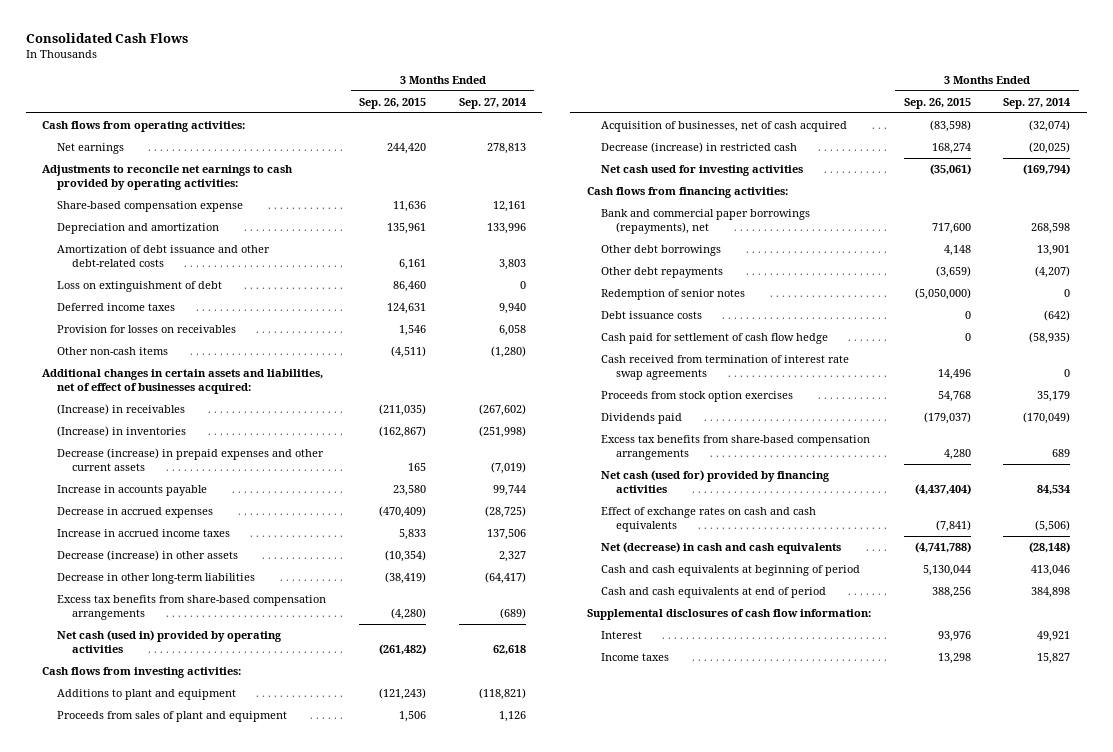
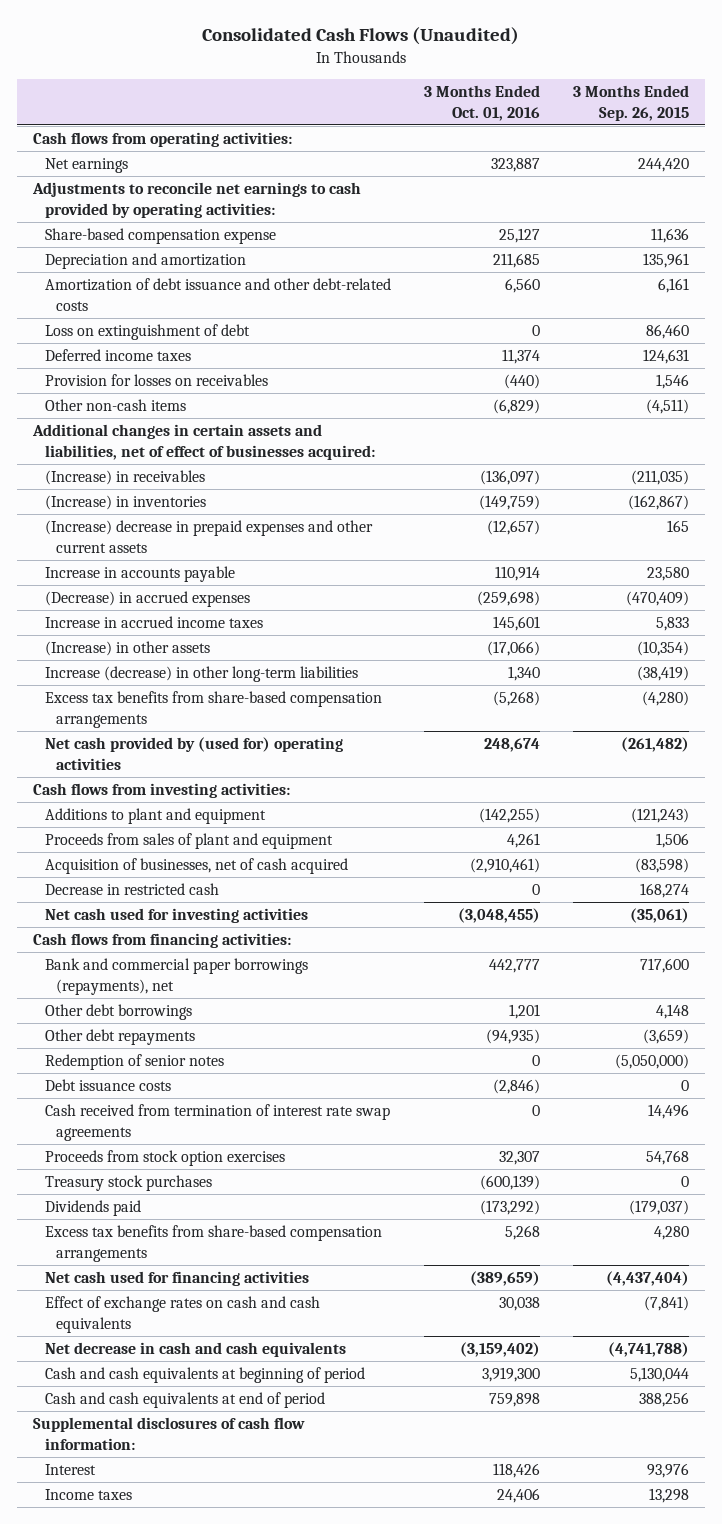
[25,33,188,44] Consolidated Cash Flows -> [202,27,520,46] Consolidated Cash Flows (Unaudited)
[459,97,527,109] Sep. 27, 2014 -> none
none -> [423,85,540,121] 3 Months Ended Oct. 01, 2016
[56,447,324,471] Decrease (increase) in prepaid expenses and other current assets -> [44,520,373,553] (Increase) decrease in prepaid expenses and other current assets
[56,506,213,518] Decrease in accrued expenses -> [44,591,250,608] (Decrease) in accrued expenses
[56,549,238,561] Decrease (increase) in other assets -> [44,641,210,657] (Increase) in other assets
[56,572,255,584] Decrease in other long-term liabilities -> [44,666,358,683] Increase (decrease) in other long-term liabilities
[56,629,282,653] Net cash (used in) provided by operating activities -> [44,737,343,770] Net cash provided by (used for) operating activities
[601,141,798,153] Decrease (increase) in restricted cash -> [44,883,219,896] Decrease in restricted cash
[601,332,829,344] Cash paid for settlement of cash flow hedge -> none
none -> [44,1175,212,1192] Treasury stock purchases
[601,469,831,493] Net cash (used for) provided by financing activities -> [44,1271,309,1287] Net cash used for financing activities
[601,541,842,554] Net (decrease) in cash and cash equivalents -> [44,1342,346,1358] Net decrease in cash and cash equivalents

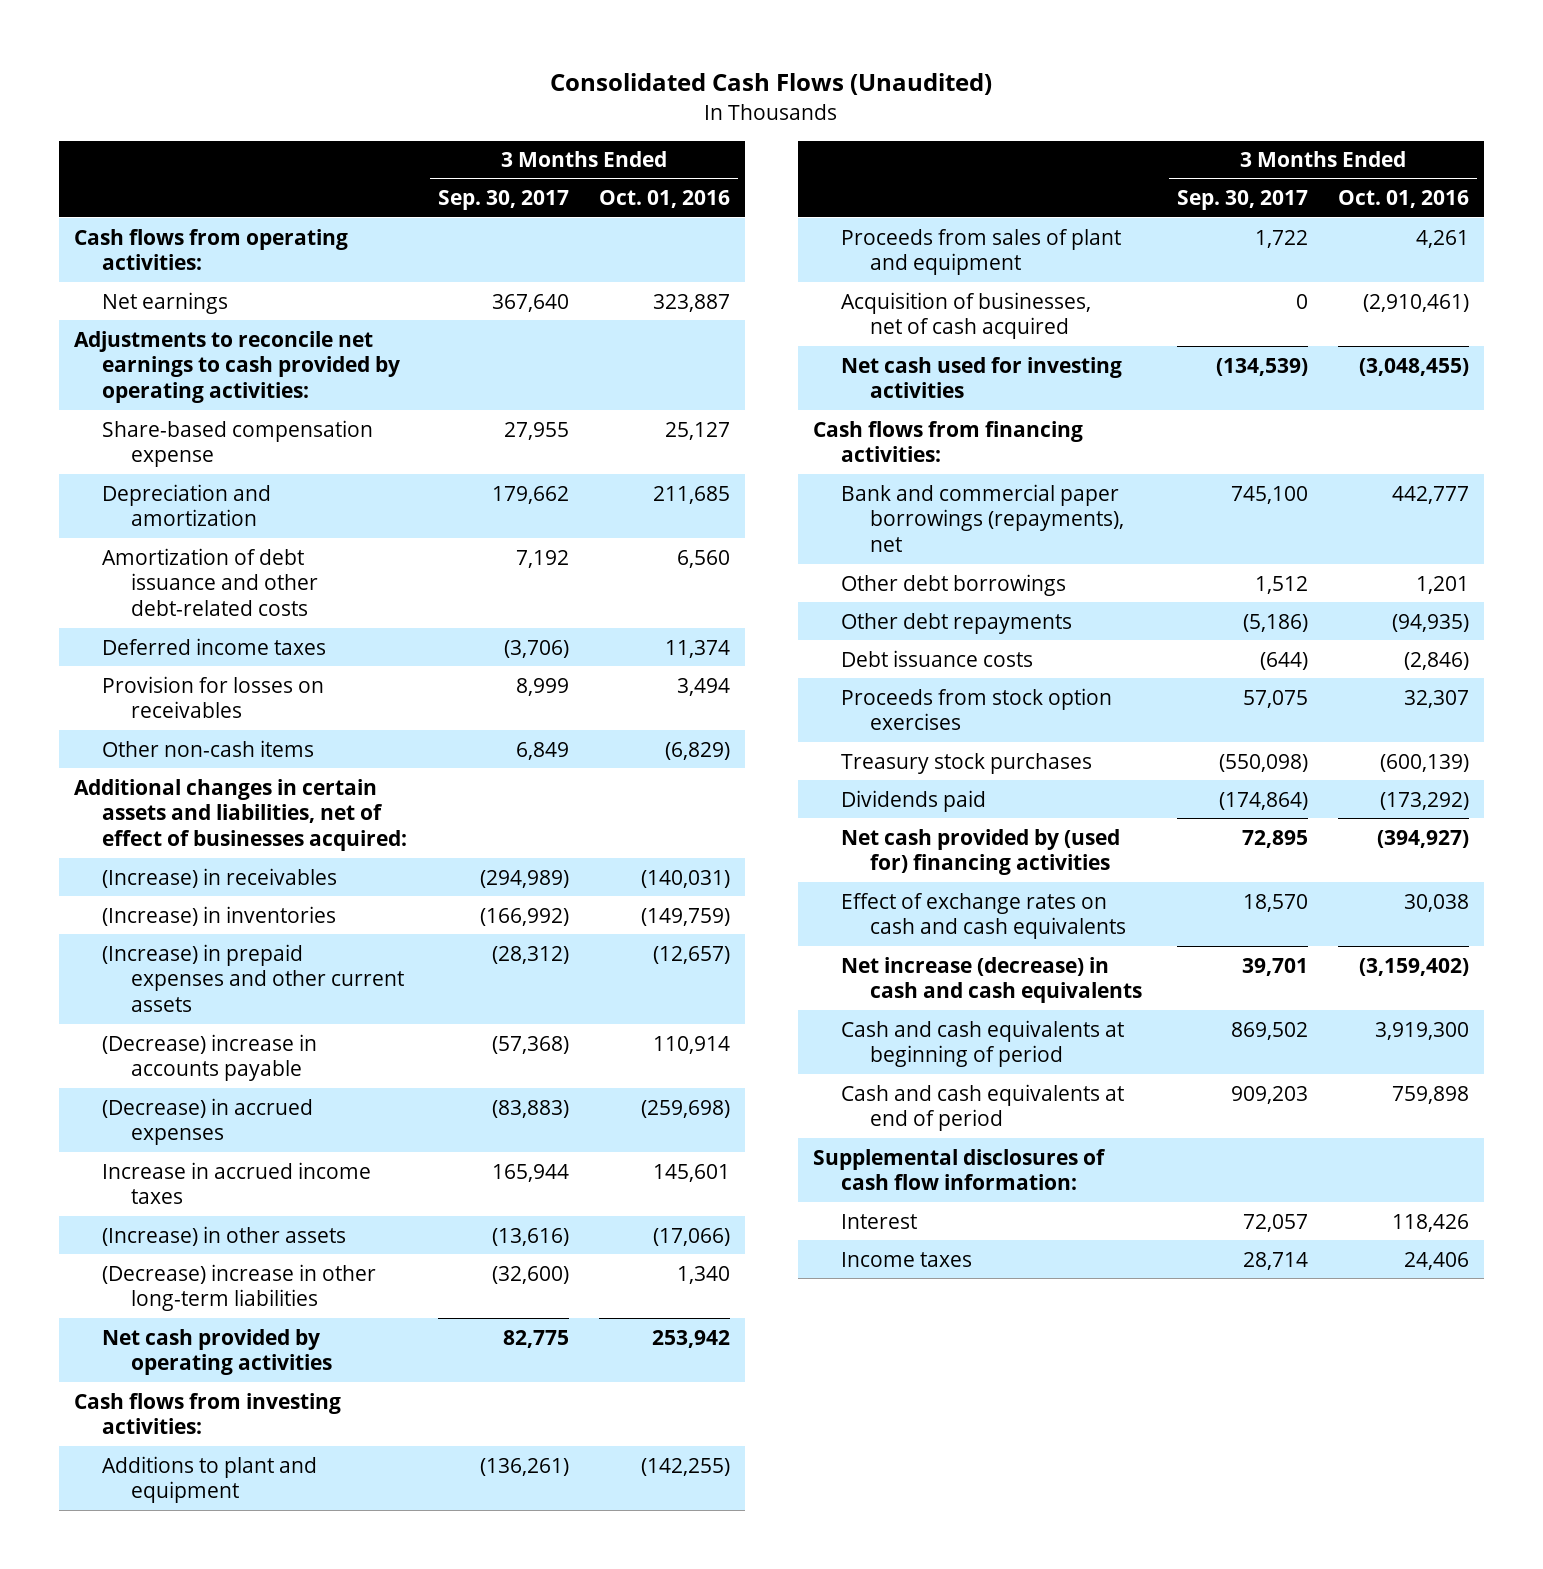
[572,85,689,121] 3 Months Ended Sep. 26, 2015 -> none
none -> [437,190,569,211] Sep. 30, 2017
[44,324,250,341] Loss on extinguishment of debt -> none
[503,374,540,390] (440) -> [677,677,731,696] 3,494
[479,470,540,486] (136,097) -> [641,869,731,888] (140,031)
[44,520,373,553] (Increase) decrease in prepaid expenses and other current assets -> [102,943,404,1013] (Increase) in prepaid expenses and other current assets
[44,566,235,583] Increase in accounts payable -> [102,1033,318,1082] (Decrease) increase in accounts payable
[44,691,382,728] Excess tax benefits from share-based compensation arrangements -> none
[44,666,358,683] Increase (decrease) in other long-term liabilities -> [102,1263,377,1312] (Decrease) increase in other long-term liabilities
[44,737,343,770] Net cash provided by (used for) operating activities -> [102,1328,332,1376] Net cash provided by operating activities
[483,738,540,753] 248,674 -> [652,1329,731,1348] 253,942
[44,883,219,896] Decrease in restricted cash -> none
[44,1054,224,1071] Redemption of senior notes -> none
[44,1104,390,1141] Cash received from termination of interest rate swap agreements -> none
[44,1225,382,1262] Excess tax benefits from share-based compensation arrangements -> none
[44,1271,309,1287] Net cash used for financing activities -> [841,828,1121,876] Net cash provided by (used for) financing activities
[469,1271,540,1287] (389,659) -> [1377,829,1470,848] (394,927)
[44,1342,346,1358] Net decrease in cash and cash equivalents -> [841,956,1142,1004] Net increase (decrease) in cash and cash equivalents

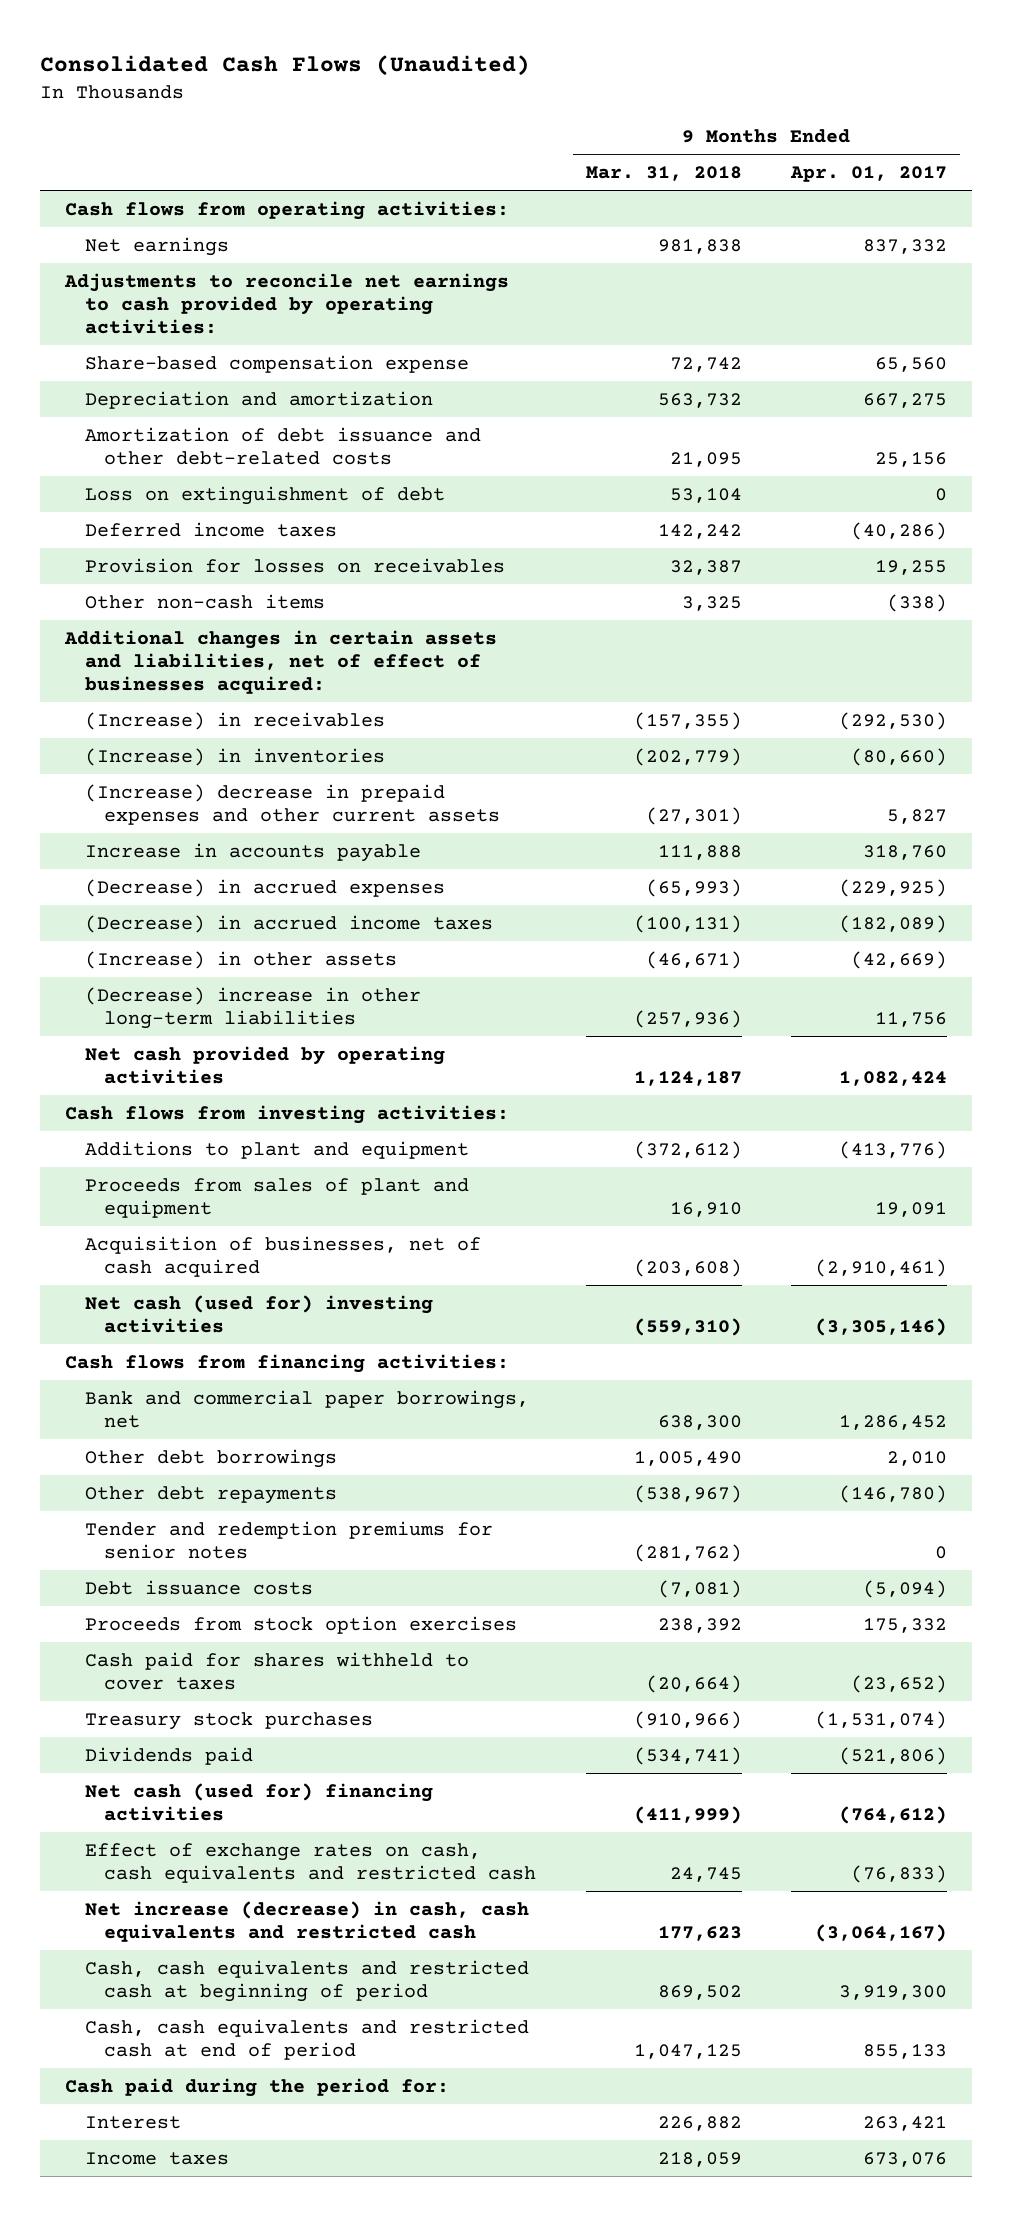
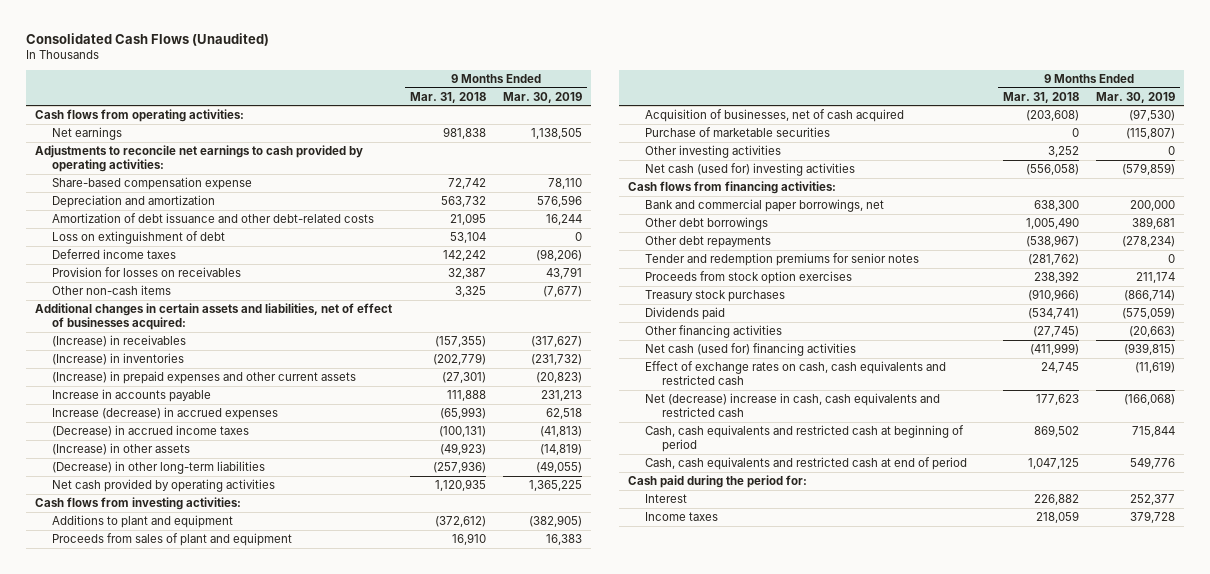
[790,166,948,183] Apr. 01, 2017 -> none
none -> [503,91,583,103] Mar. 30, 2019
[84,783,501,825] (Increase) decrease in prepaid expenses and other current assets -> [51,370,356,384] (Increase) in prepaid expenses and other current assets
[84,878,445,897] (Decrease) in accrued expenses -> [51,406,278,420] Increase (decrease) in accrued expenses
[645,950,742,969] (46,671) -> [439,442,486,455] (49,923)
[84,986,421,1029] (Decrease) increase in other long-term liabilities -> [51,460,265,474] (Decrease) in other long-term liabilities
[633,1070,742,1086] 1,124,187 -> [434,478,486,491] 1,120,935
none -> [644,126,830,137] Purchase of marketable securities
none -> [644,144,781,158] Other investing activities
[633,1317,742,1336] (559,310) -> [1025,163,1079,175] (556,058)
[84,1579,313,1595] Debt issuance costs -> none
[84,1651,469,1690] Cash paid for shares withheld to cover taxes -> none
none -> [644,324,782,338] Other financing activities
[84,1900,529,1942] Net increase (decrease) in cash, cash equivalents and restricted cash -> [644,392,940,418] Net (decrease) increase in cash, cash equivalents and restricted cash

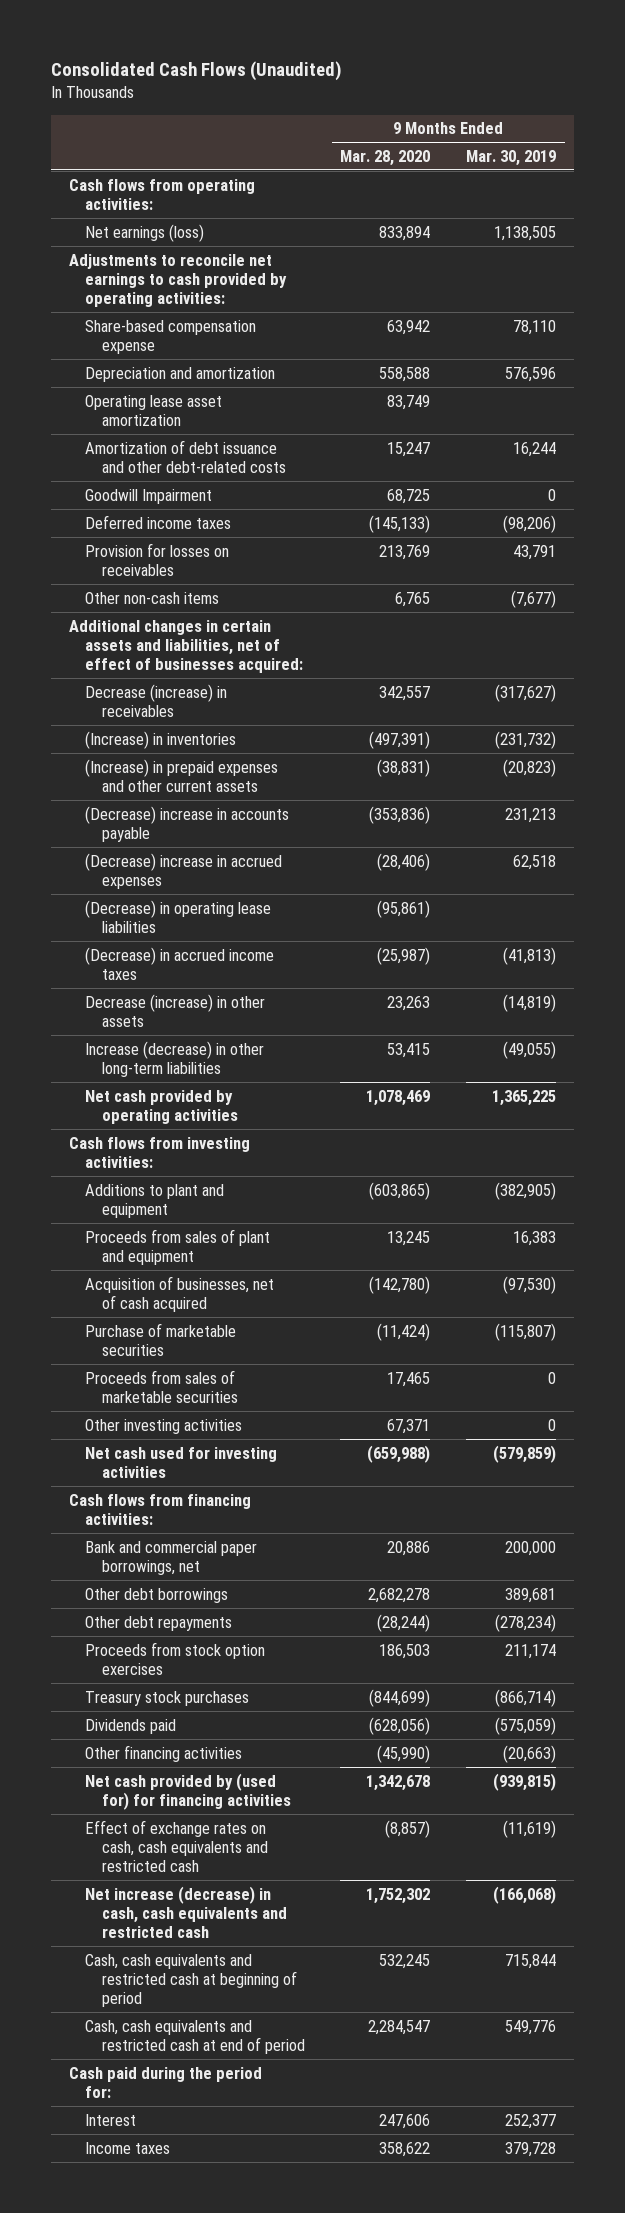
[409,91,486,103] Mar. 31, 2018 -> none
none -> [340,149,431,166] Mar. 28, 2020
[51,126,122,140] Net earnings -> [85,223,205,242] Net earnings (loss)
none -> [85,394,223,426] Operating lease asset amortization
[51,230,225,244] Loss on extinguishment of debt -> none
none -> [85,488,213,504] Goodwill Impairment
[51,334,186,347] (Increase) in receivables -> [85,683,228,717] Decrease (increase) in receivables
[51,388,211,402] Increase in accounts payable -> [85,805,290,842] (Decrease) increase in accounts payable
[51,406,278,420] Increase (decrease) in accrued expenses -> [85,852,283,889] (Decrease) increase in accrued expenses
none -> [85,899,272,933] (Decrease) in operating lease liabilities
[51,442,190,455] (Increase) in other assets -> [85,993,266,1027] Decrease (increase) in other assets
[51,460,265,474] (Decrease) in other long-term liabilities -> [85,1040,265,1077] Increase (decrease) in other long-term liabilities
none -> [85,1369,238,1403] Proceeds from sales of marketable securities
[644,162,855,176] Net cash (used for) investing activities -> [85,1446,278,1478] Net cash used for investing activities
[644,252,919,266] Tender and redemption premiums for senior notes -> none
[644,342,856,356] Net cash (used for) financing activities -> [85,1772,291,1810] Net cash provided by (used for) for financing activities
[644,392,940,418] Net (decrease) increase in cash, cash equivalents and restricted cash -> [85,1885,287,1938] Net increase (decrease) in cash, cash equivalents and restricted cash

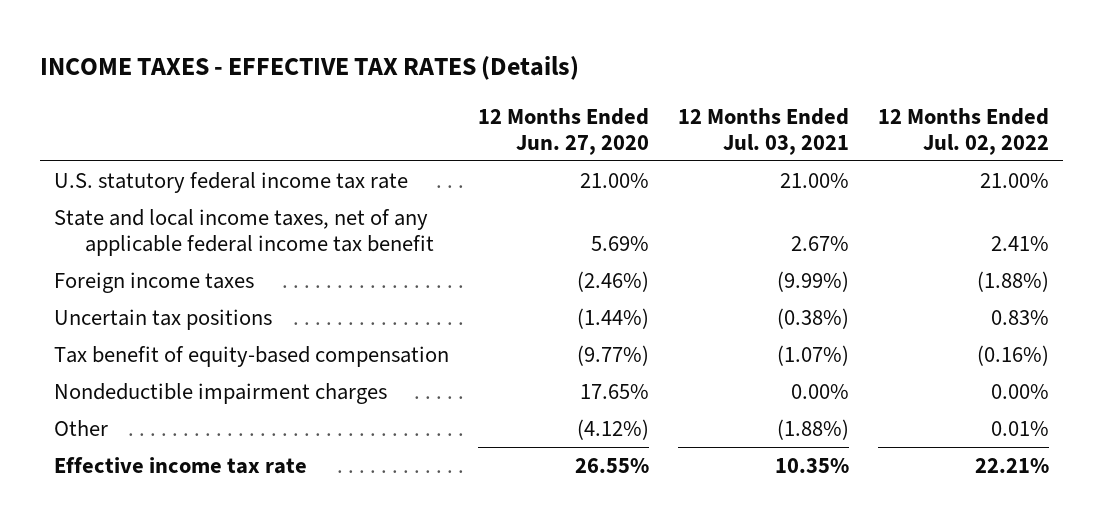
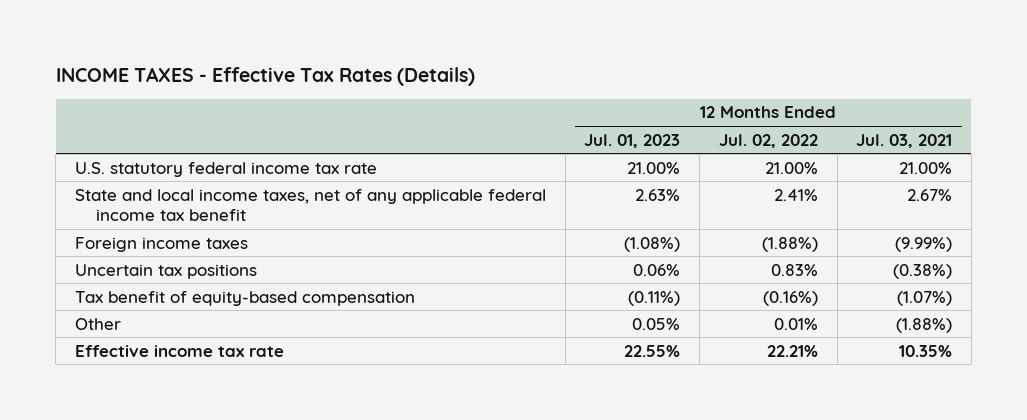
[40,56,580,81] INCOME TAXES - EFFECTIVE TAX RATES (Details) -> [55,67,475,87] INCOME TAXES - Effective Tax Rates (Details)
[478,107,650,155] 12 Months Ended Jun. 27, 2020 -> none
none -> [584,133,681,148] Jul. 01, 2023
[54,382,388,404] Nondeductible impairment charges -> none

